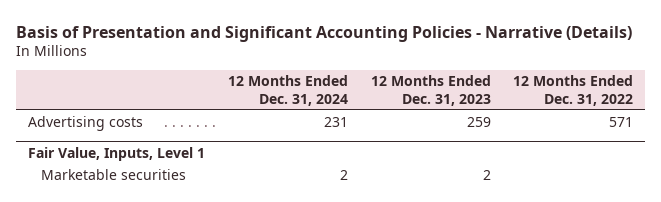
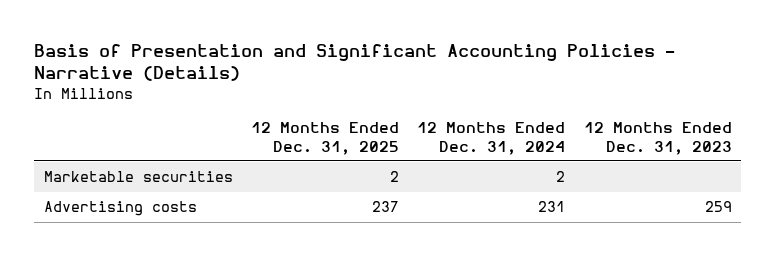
[513,74,634,106] 12 Months Ended Dec. 31, 2022 -> none
none -> [250,122,399,155] 12 Months Ended Dec. 31, 2025
none -> [43,171,233,183] Marketable securities
[27,146,205,161] Fair Value, Inputs, Level 1 -> none
[41,168,187,180] Marketable securities -> none

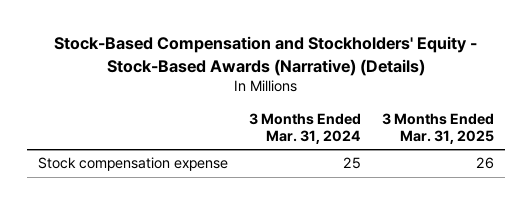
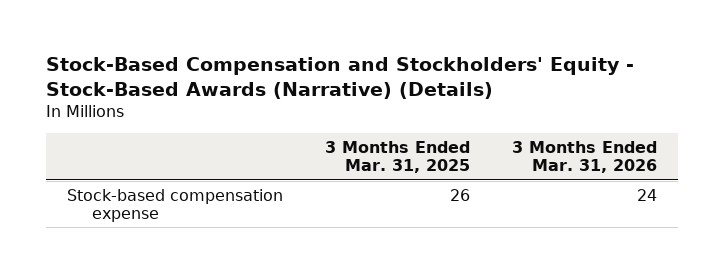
[248,112,361,144] 3 Months Ended Mar. 31, 2024 -> none
none -> [512,140,658,174] 3 Months Ended Mar. 31, 2026
[37,157,228,172] Stock compensation expense -> [67,188,284,223] Stock-based compensation expense

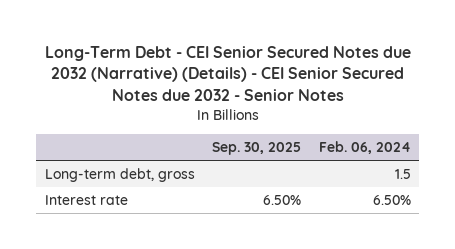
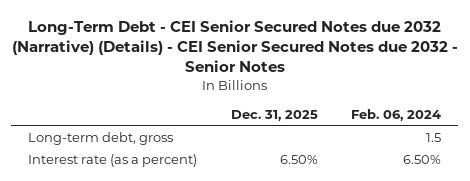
[212,142,302,156] Sep. 30, 2025 -> none
none -> [230,109,318,121] Dec. 31, 2025
[44,195,128,206] Interest rate -> [28,153,198,167] Interest rate (as a percent)

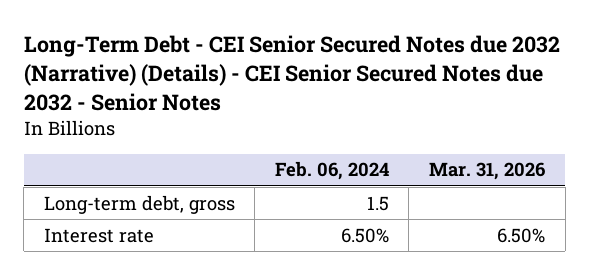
[230,109,318,121] Dec. 31, 2025 -> none
none -> [429,162,546,181] Mar. 31, 2026
[28,153,198,167] Interest rate (as a percent) -> [43,227,154,243] Interest rate

